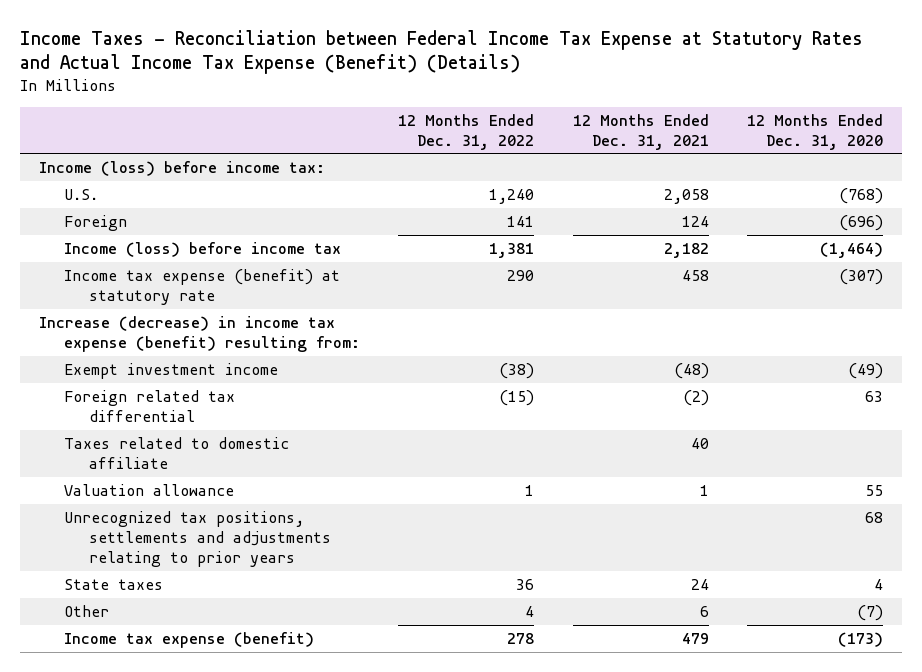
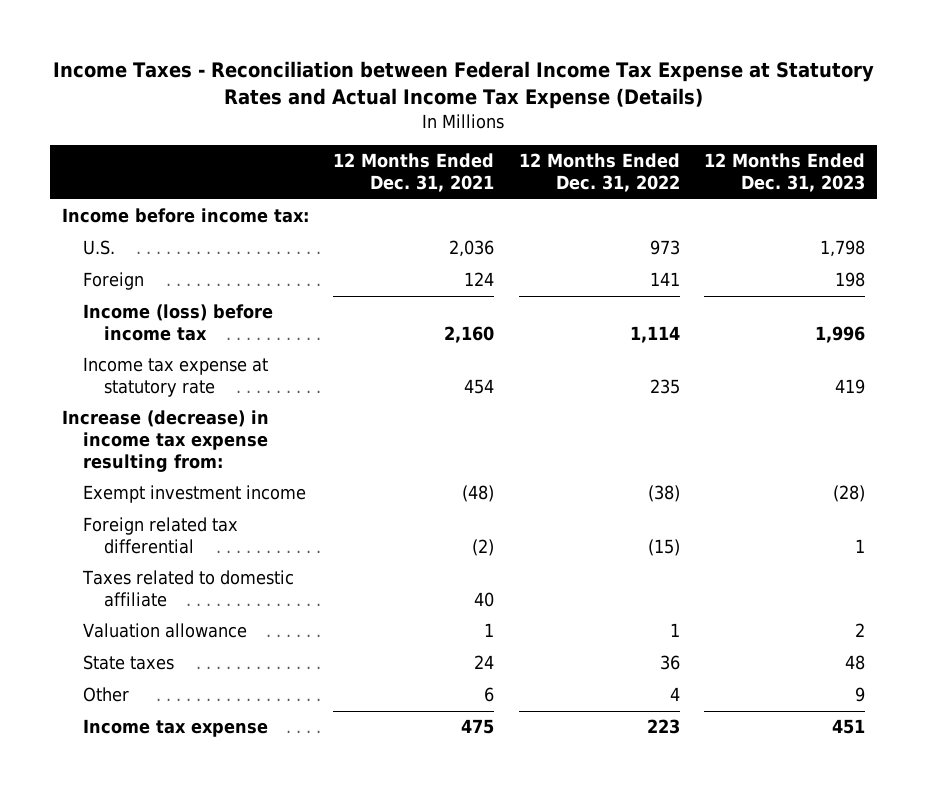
[20,29,864,75] Income Taxes - Reconciliation between Federal Income Tax Expense at Statutory Rates and Actual Income Tax Expense (Benefit) (Details) -> [53,60,875,110] Income Taxes - Reconciliation between Federal Income Tax Expense at Statutory Rates and Actual Income Tax Expense (Details)
[746,113,883,150] 12 Months Ended Dec. 31, 2020 -> none
none -> [703,153,865,193] 12 Months Ended Dec. 31, 2023
[39,160,326,176] Income (loss) before income tax: -> [61,208,309,224] Income before income tax:
[489,188,535,204] 1,240 -> [649,240,680,256] 973
[663,188,709,204] 2,058 -> [449,240,495,258] 2,036
[489,242,535,258] 1,381 -> [629,326,680,344] 1,114
[663,242,709,258] 2,182 -> [444,326,495,344] 2,160
[64,268,341,305] Income tax expense (benefit) at statutory rate -> [83,357,269,398] Income tax expense at statutory rate
[507,269,535,281] 290 -> [649,379,680,395] 235
[681,269,709,281] 458 -> [464,379,495,395] 454
[39,315,361,352] Increase (decrease) in income tax expense (benefit) resulting from: -> [61,410,269,473] Increase (decrease) in income tax expense resulting from:
[64,510,331,567] Unrecognized tax positions, settlements and adjustments relating to prior years -> none
[64,631,315,648] Income tax expense (benefit) -> [83,719,269,738] Income tax expense
[507,632,535,644] 278 -> [646,719,680,735] 223
[681,632,709,644] 479 -> [461,719,495,735] 475

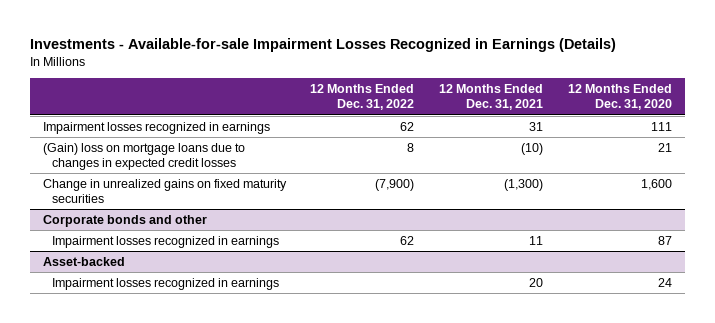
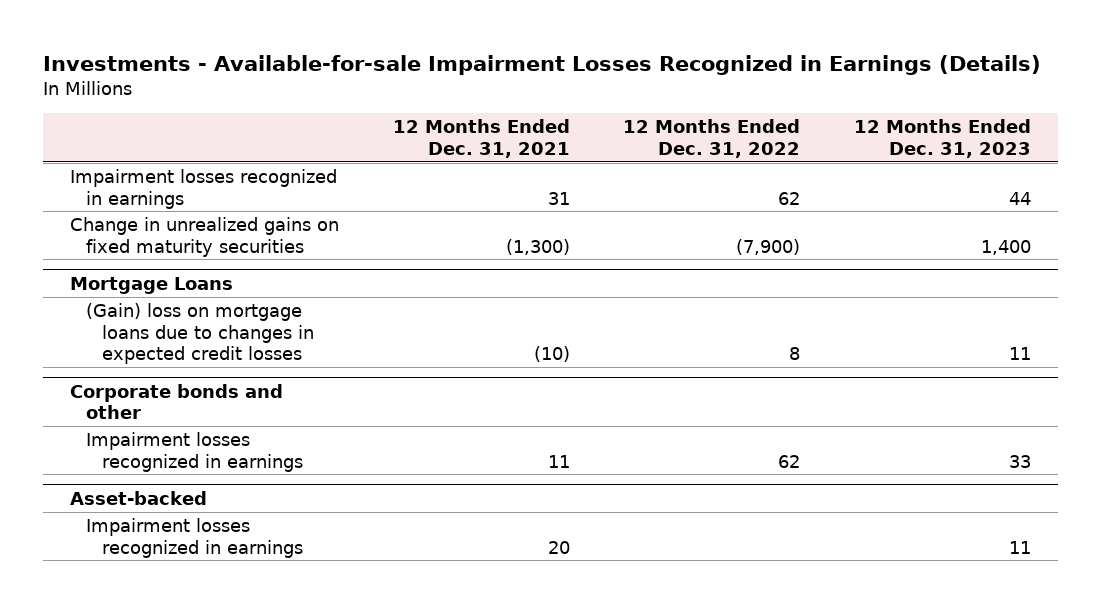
[568,84,673,111] 12 Months Ended Dec. 31, 2020 -> none
none -> [854,119,1032,159] 12 Months Ended Dec. 31, 2023
[42,142,245,170] (Gain) loss on mortgage loans due to changes in expected credit losses -> none
none -> [69,276,233,294] Mortgage Loans
none -> [85,303,314,365] (Gain) loss on mortgage loans due to changes in expected credit losses

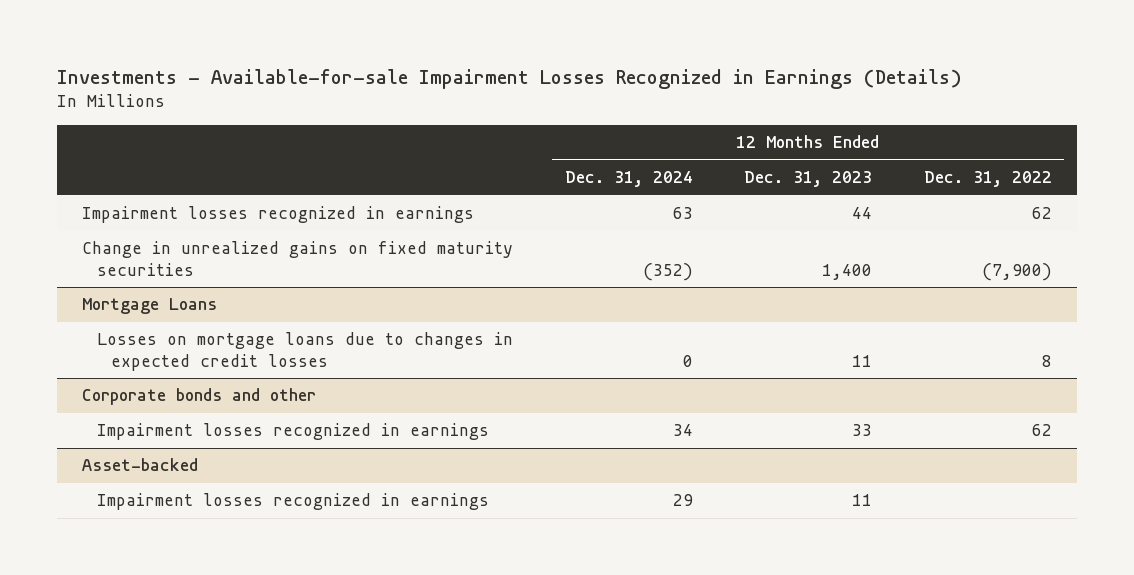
[392,119,570,159] 12 Months Ended Dec. 31, 2021 -> none
none -> [564,171,693,188] Dec. 31, 2024
[85,303,314,365] (Gain) loss on mortgage loans due to changes in expected credit losses -> [96,332,513,371] Losses on mortgage loans due to changes in expected credit losses

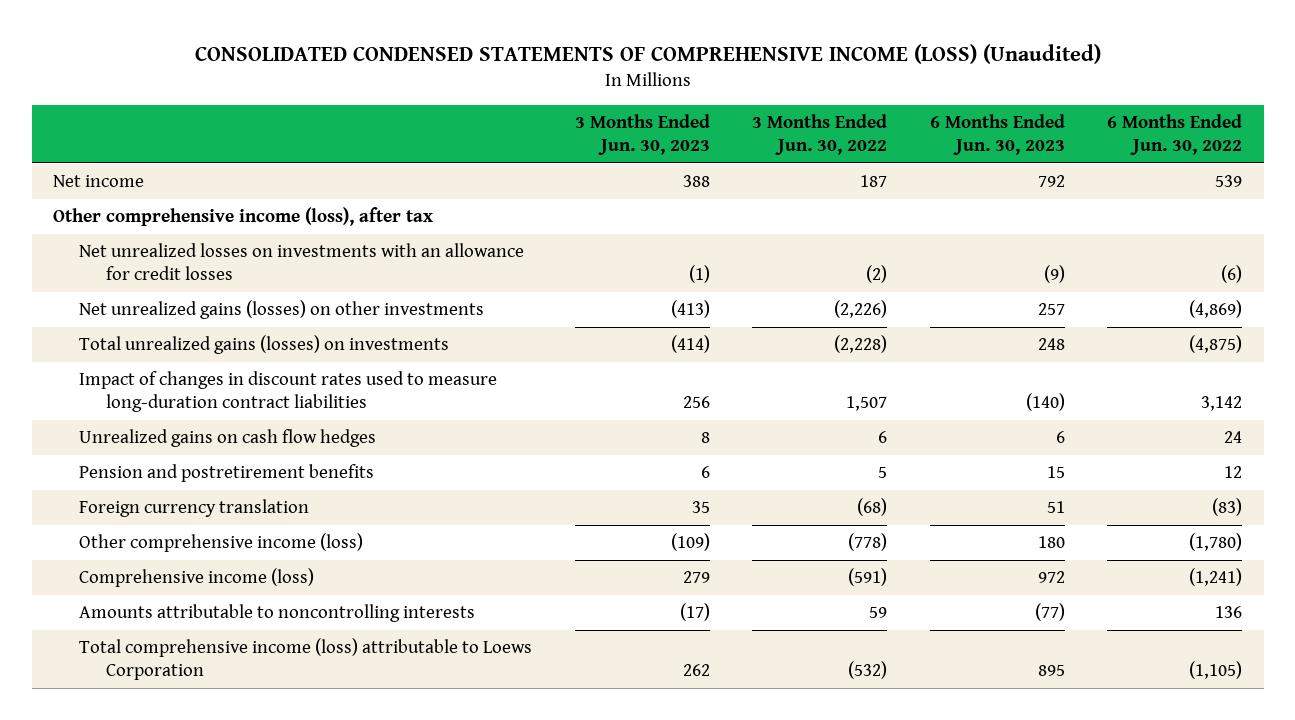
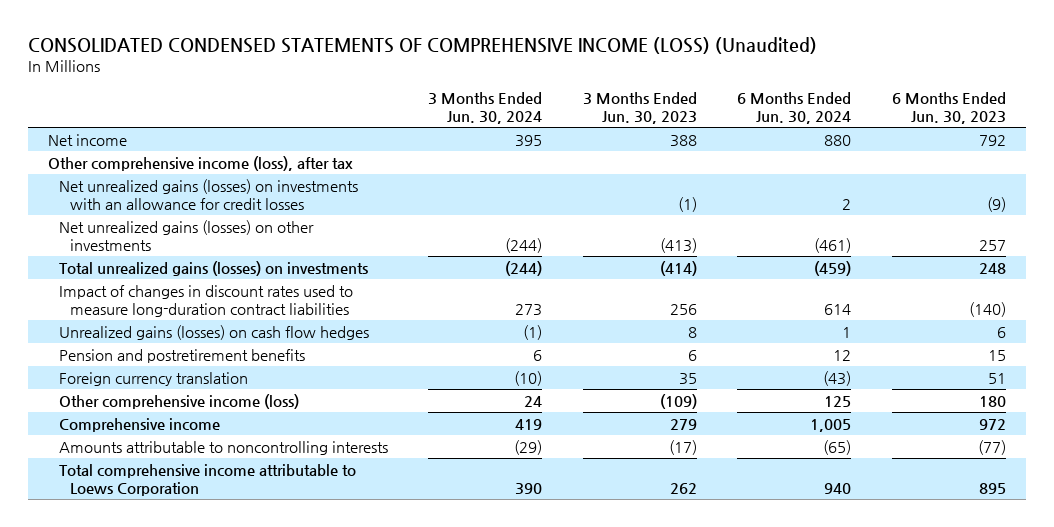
[752,114,888,156] 3 Months Ended Jun. 30, 2022 -> none
[1107,114,1243,156] 6 Months Ended Jun. 30, 2022 -> none
none -> [428,91,543,125] 3 Months Ended Jun. 30, 2024
none -> [737,91,852,125] 6 Months Ended Jun. 30, 2024
[79,243,525,281] Net unrealized losses on investments with an allowance for credit losses -> [58,178,358,211] Net unrealized gains (losses) on investments with an allowance for credit losses
[79,429,377,448] Unrealized gains on cash flow hedges -> [58,324,369,340] Unrealized gains (losses) on cash flow hedges
[79,568,315,588] Comprehensive income (loss) -> [58,417,220,432] Comprehensive income
[79,638,533,681] Total comprehensive income (loss) attributable to Loews Corporation -> [58,463,356,497] Total comprehensive income attributable to Loews Corporation

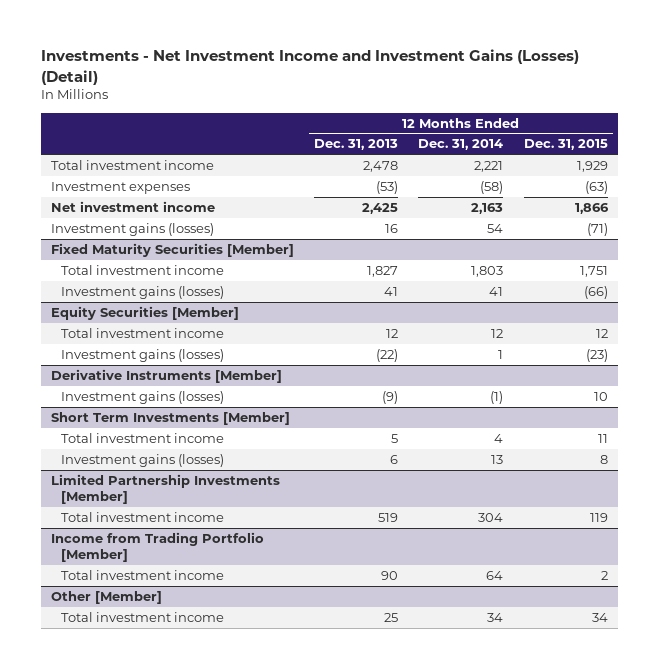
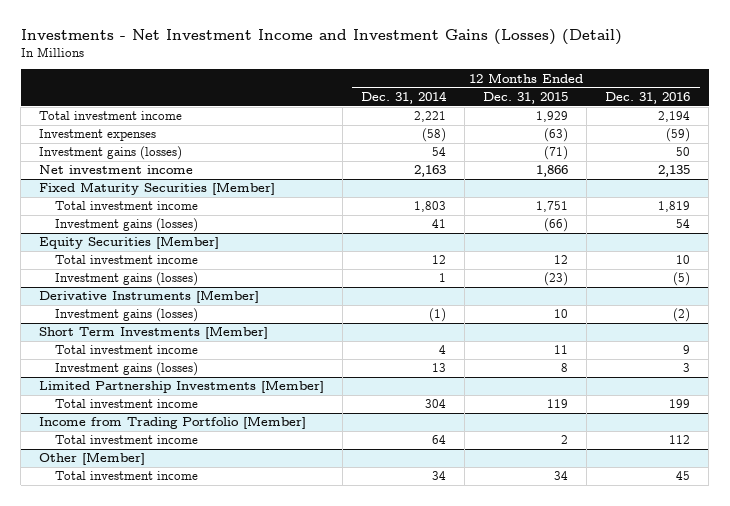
[314,139,399,151] Dec. 31, 2013 -> none
none -> [605,92,691,105] Dec. 31, 2016
[50,201,215,213] Net investment income -> [39,165,194,175] Net investment income

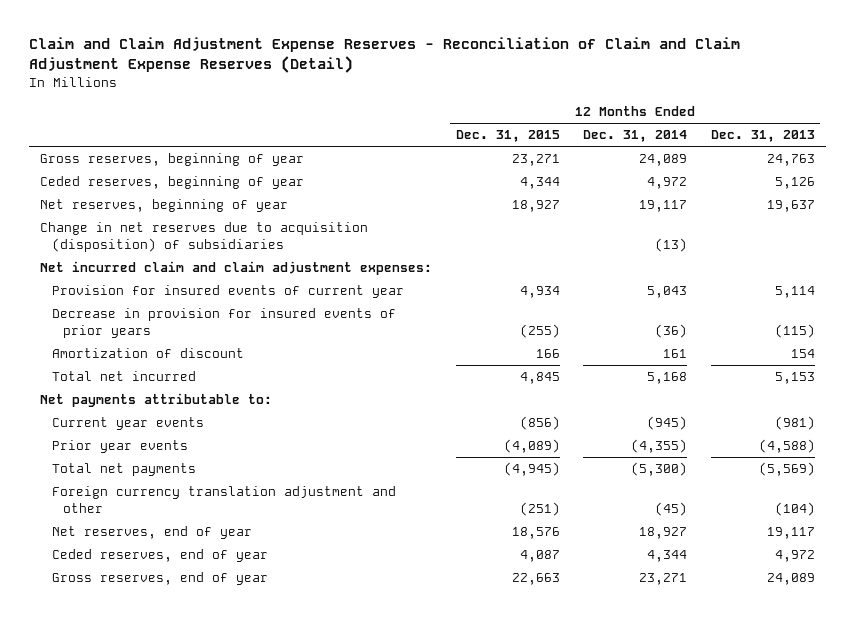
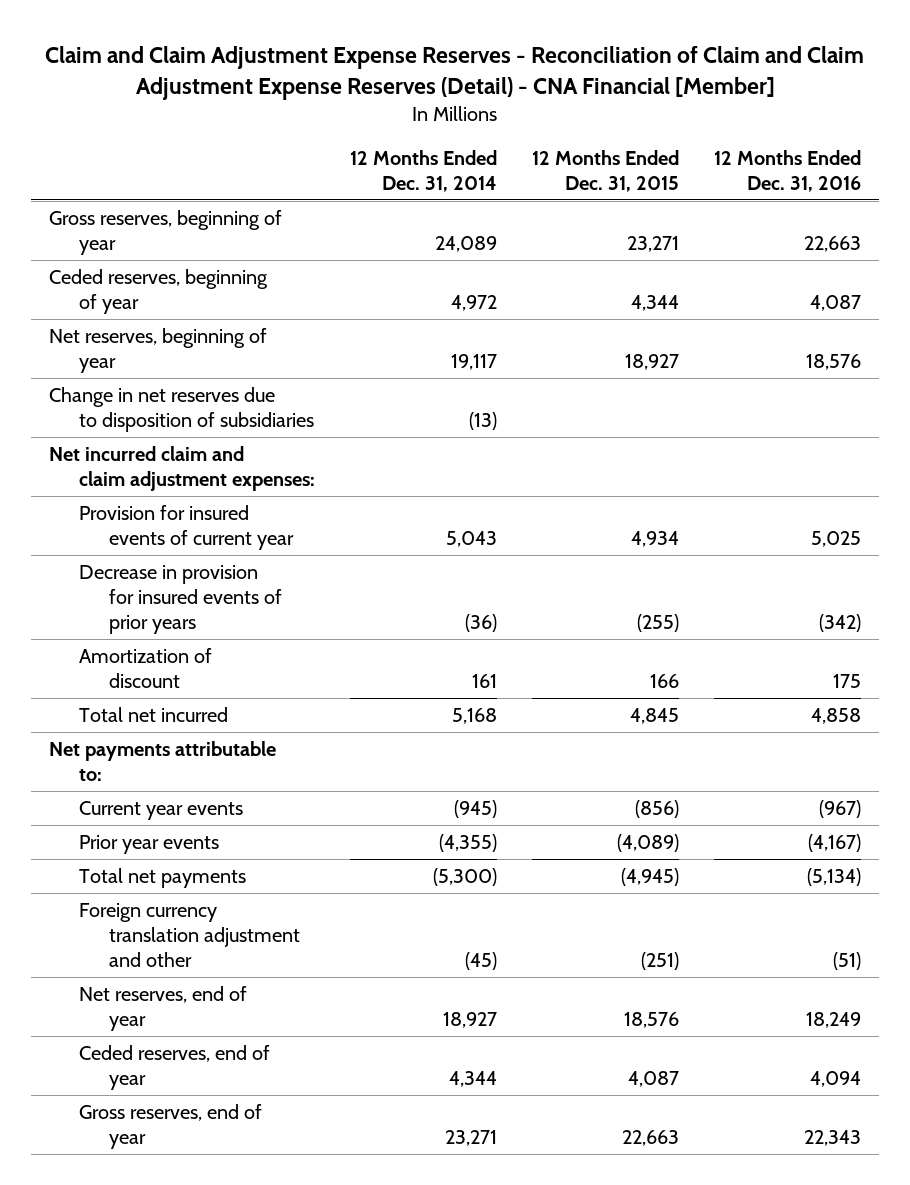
[28,37,740,74] Claim and Claim Adjustment Expense Reserves - Reconciliation of Claim and Claim Adjustment Expense Reserves (Detail) -> [45,45,865,100] Claim and Claim Adjustment Expense Reserves - Reconciliation of Claim and Claim Adjustment Expense Reserves (Detail) - CNA Financial [Member]
[710,130,815,143] Dec. 31, 2013 -> none
none -> [714,149,862,192] 12 Months Ended Dec. 31, 2016
[40,222,369,252] Change in net reserves due to acquisition (disposition) of subsidiaries -> [48,386,314,432] Change in net reserves due to disposition of subsidiaries

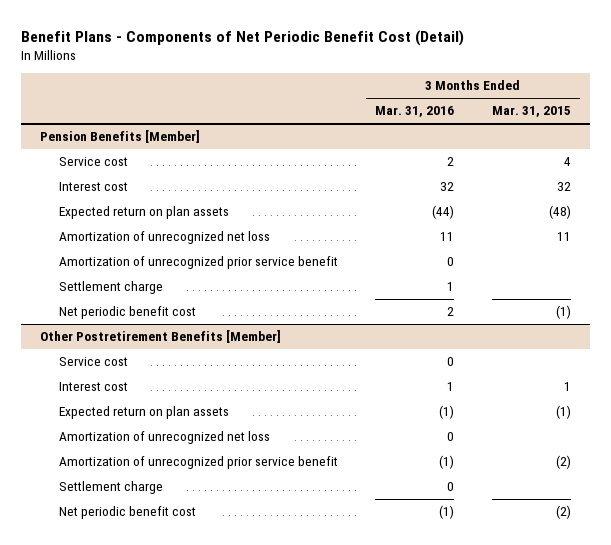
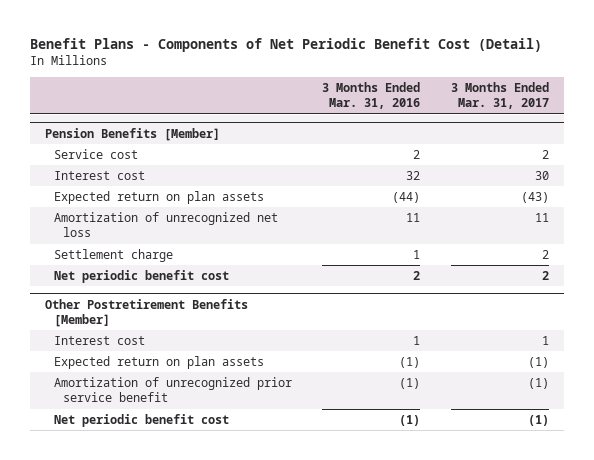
[492,106,572,118] Mar. 31, 2015 -> none
none -> [450,81,549,110] 3 Months Ended Mar. 31, 2017
[58,256,338,270] Amortization of unrecognized prior service benefit -> none
[58,357,128,367] Service cost -> none
[58,431,270,445] Amortization of unrecognized net loss -> none
[58,481,163,495] Settlement charge -> none

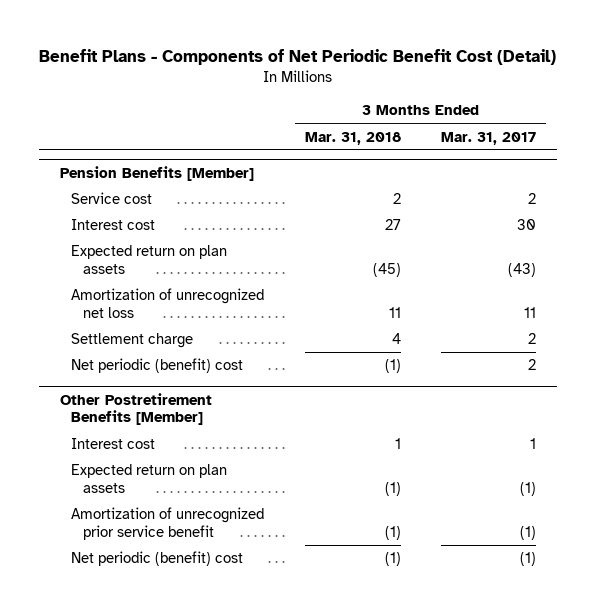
[322,81,421,110] 3 Months Ended Mar. 31, 2016 -> none
none -> [304,131,401,145] Mar. 31, 2018
[54,269,230,283] Net periodic benefit cost -> [71,358,244,374] Net periodic (benefit) cost
[54,413,230,427] Net periodic benefit cost -> [71,551,244,567] Net periodic (benefit) cost

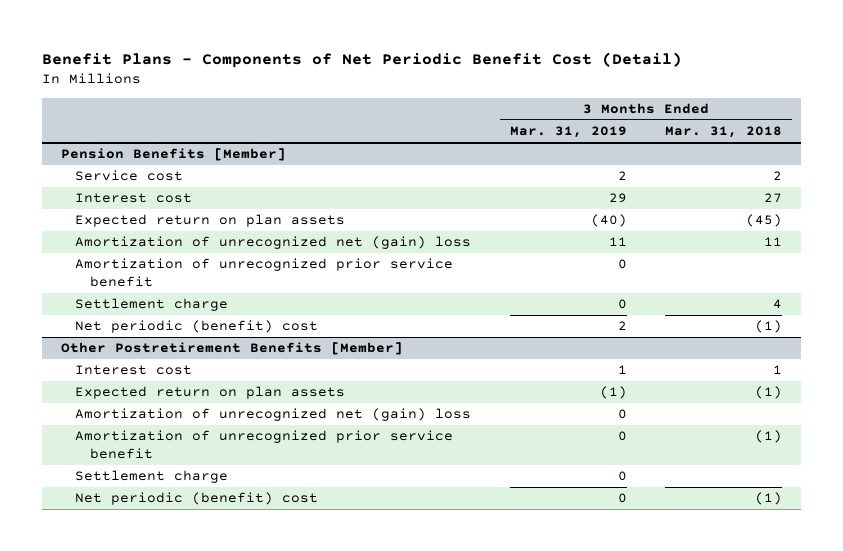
[441,131,537,145] Mar. 31, 2017 -> none
none -> [509,126,627,139] Mar. 31, 2019
[71,288,265,318] Amortization of unrecognized net loss -> [75,236,472,250] Amortization of unrecognized net (gain) loss
none -> [75,258,454,287] Amortization of unrecognized prior service benefit
none -> [75,408,472,422] Amortization of unrecognized net (gain) loss
none -> [75,470,229,484] Settlement charge

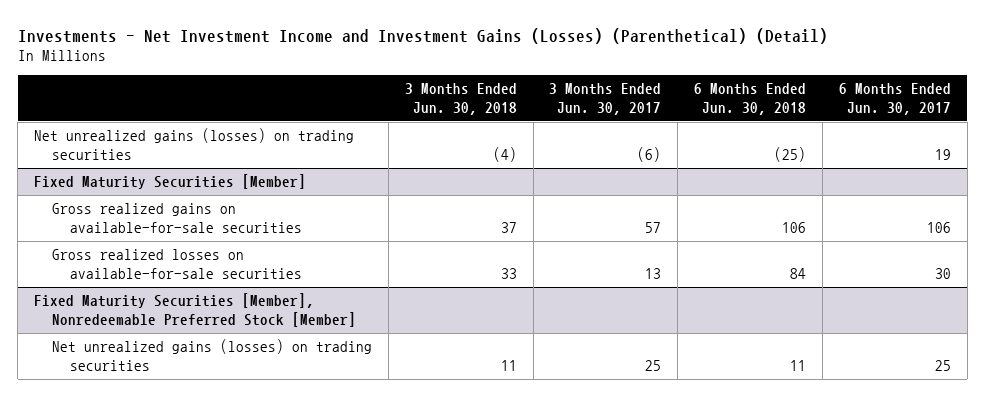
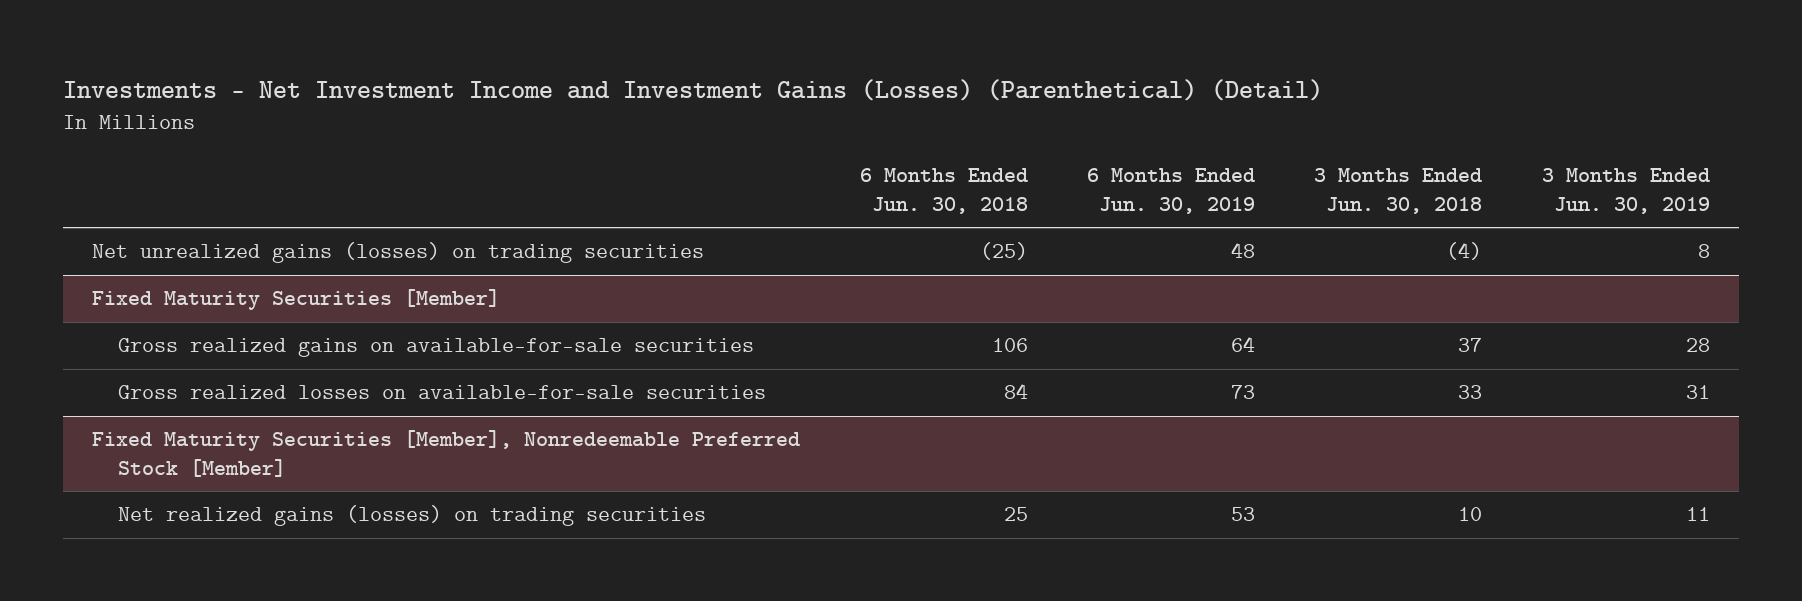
[549,83,662,116] 3 Months Ended Jun. 30, 2017 -> none
[838,83,951,116] 6 Months Ended Jun. 30, 2017 -> none
none -> [1086,168,1255,214] 6 Months Ended Jun. 30, 2019
none -> [1541,168,1710,214] 3 Months Ended Jun. 30, 2019
[51,338,372,372] Net unrealized gains (losses) on trading securities -> [118,505,707,527] Net realized gains (losses) on trading securities
[500,360,517,372] 11 -> [1458,507,1483,522] 10
[790,360,807,372] 11 -> [1003,507,1028,522] 25

